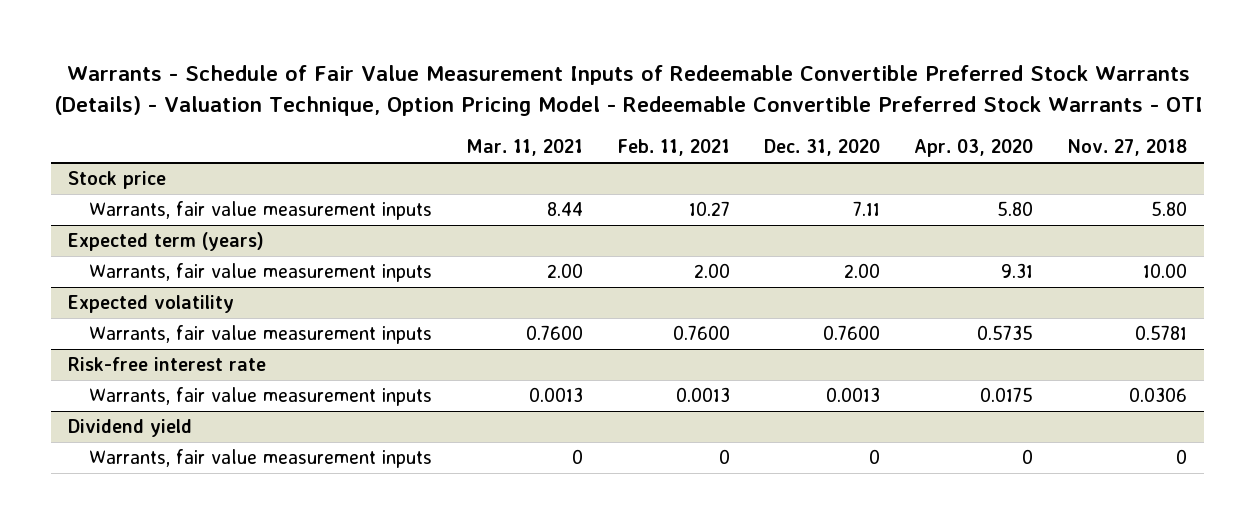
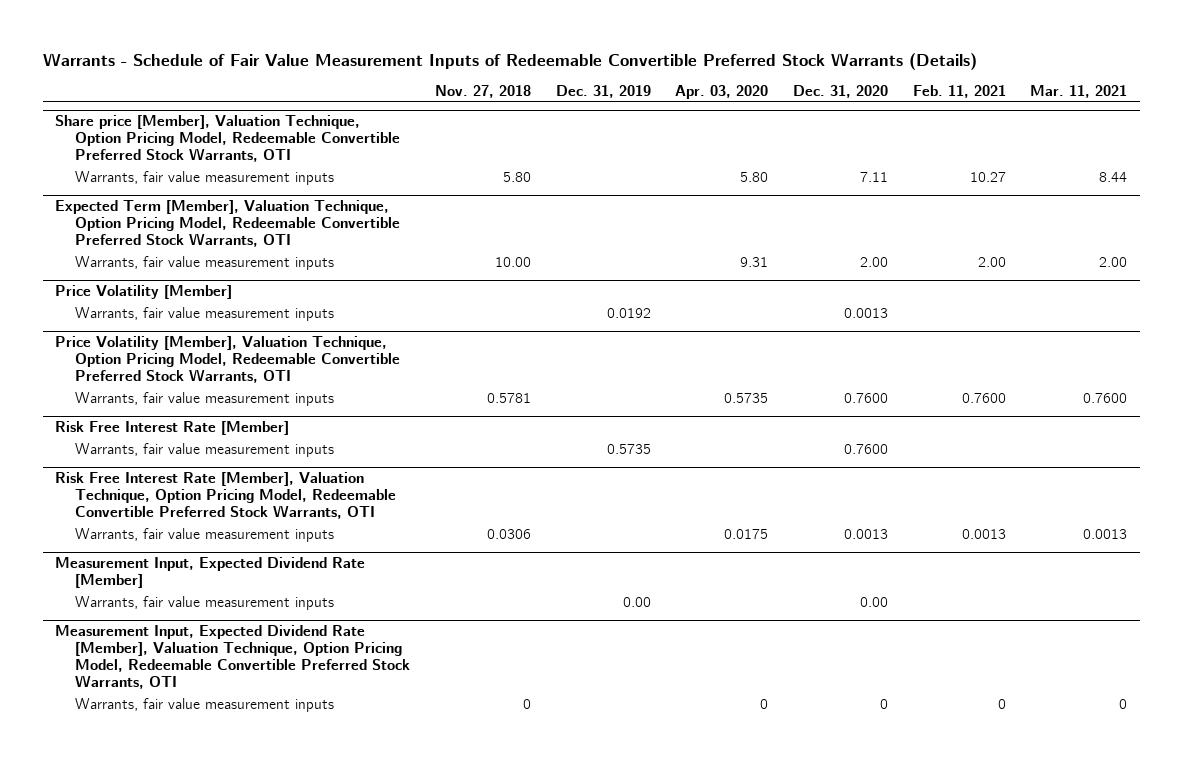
[53,65,1203,116] Warrants - Schedule of Fair Value Measurement Inputs of Redeemable Convertible Preferred Stock Warrants (Details) - Valuation Technique, Option Pricing Model - Redeemable Convertible Preferred Stock Warrants - OTI -> [43,52,978,70] Warrants - Schedule of Fair Value Measurement Inputs of Redeemable Convertible Preferred Stock Warrants (Details)
none -> [555,84,651,98] Dec. 31, 2019
[68,171,167,190] Stock price -> none
none -> [55,115,401,162] Share price [Member], Valuation Technique, Option Pricing Model, Redeemable Convertible Preferred Stock Warrants, OTI
[68,232,265,252] Expected term (years) -> none
none -> [55,200,401,247] Expected Term [Member], Valuation Technique, Option Pricing Model, Redeemable Convertible Preferred Stock Warrants, OTI
[68,295,235,314] Expected volatility -> [55,285,233,300] Price Volatility [Member]
none -> [75,306,335,321] Warrants, fair value measurement inputs
none -> [55,336,401,383] Price Volatility [Member], Valuation Technique, Option Pricing Model, Redeemable Convertible Preferred Stock Warrants, OTI
[68,357,267,372] Risk-free interest rate -> [55,421,290,436] Risk Free Interest Rate [Member]
none -> [75,442,335,457] Warrants, fair value measurement inputs
none -> [55,472,397,519] Risk Free Interest Rate [Member], Valuation Technique, Option Pricing Model, Redeemable Convertible Preferred Stock Warrants, OTI
[68,419,193,438] Dividend yield -> [55,557,366,589] Measurement Input, Expected Dividend Rate [Member]
none -> [75,595,335,610] Warrants, fair value measurement inputs
none -> [55,625,411,689] Measurement Input, Expected Dividend Rate [Member], Valuation Technique, Option Pricing Model, Redeemable Convertible Preferred Stock Warrants, OTI

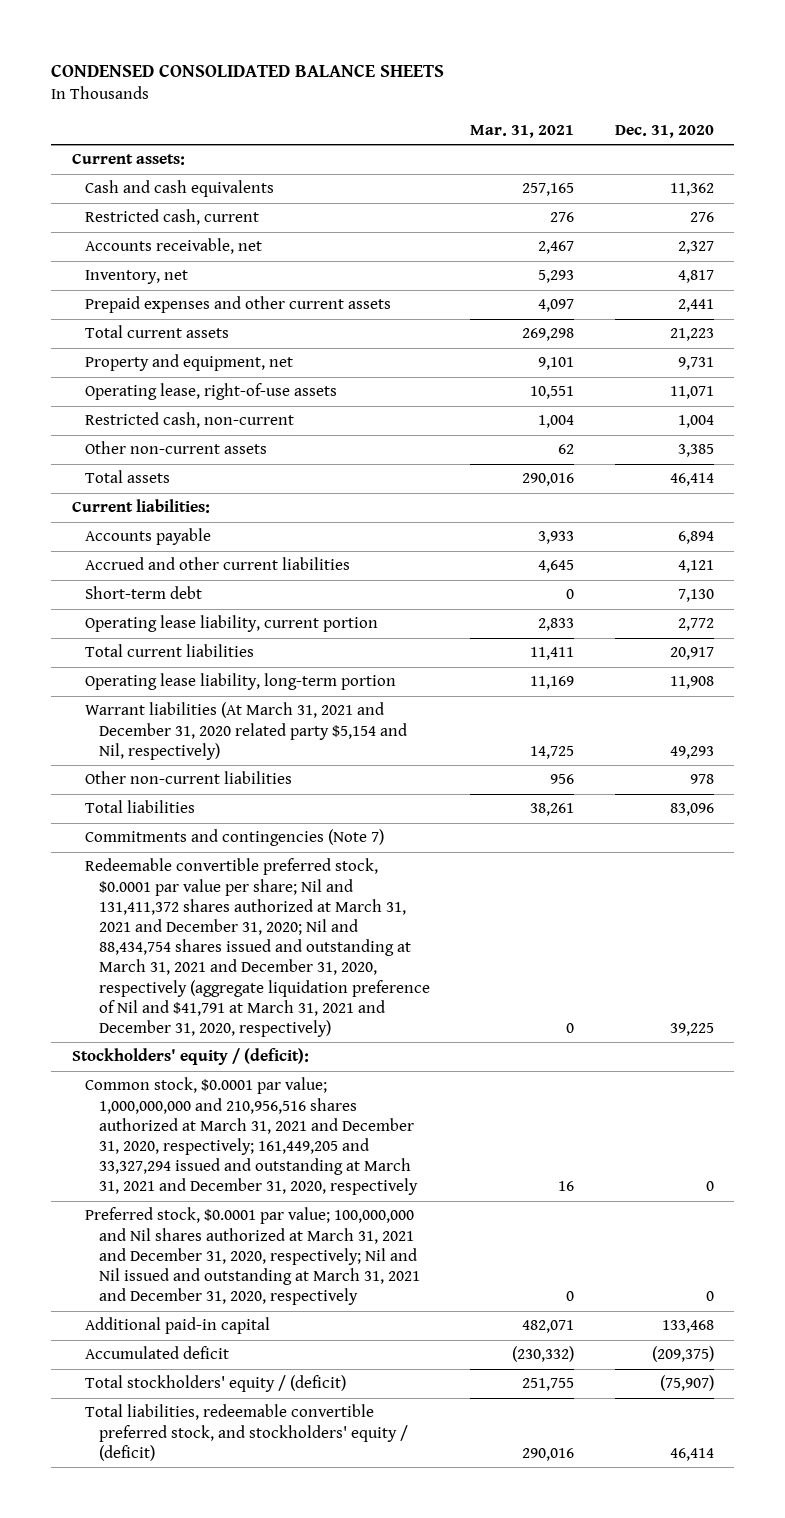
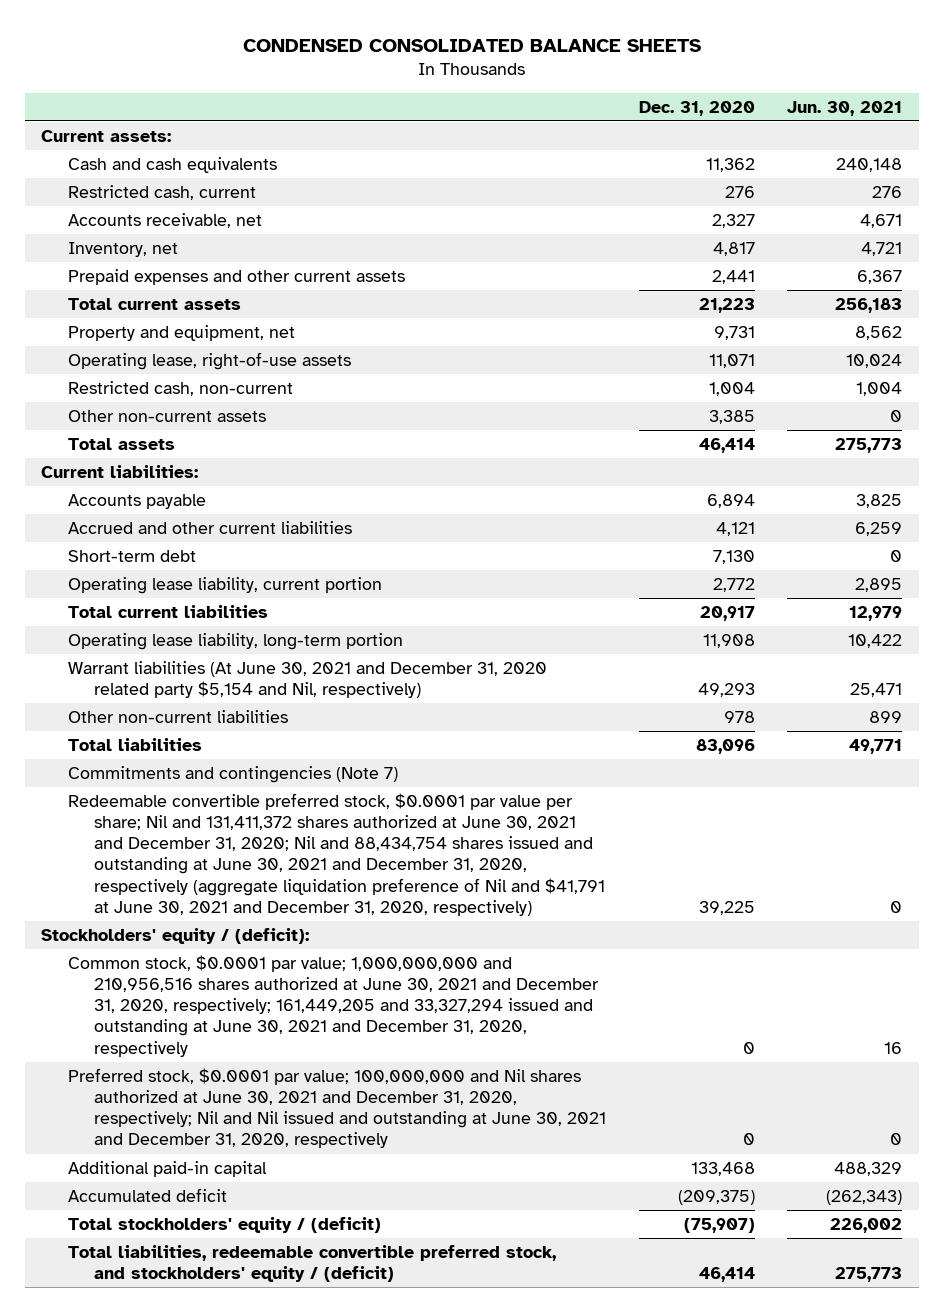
[470,124,575,138] Mar. 31, 2021 -> none
none -> [787,100,903,116] Jun. 30, 2021
[85,702,407,760] Warrant liabilities (At March 31, 2021 and December 31, 2020 related party $5,154 and Nil, respectively) -> [67,660,547,699] Warrant liabilities (At June 30, 2021 and December 31, 2020 related party $5,154 and Nil, respectively)
[85,858,430,1038] Redeemable convertible preferred stock, $0.0001 par value per share; Nil and 131,411,372 shares authorized at March 31, 2021 and December 31, 2020; Nil and 88,434,754 shares issued and outstanding at March 31, 2021 and December 31, 2020, respectively (aggregate liquidation preference of Nil and $41,791 at March 31, 2021 and December 31, 2020, respectively) -> [67,792,605,916] Redeemable convertible preferred stock, $0.0001 par value per share; Nil and 131,411,372 shares authorized at June 30, 2021 and December 31, 2020; Nil and 88,434,754 shares issued and outstanding at June 30, 2021 and December 31, 2020, respectively (aggregate liquidation preference of Nil and $41,791 at June 30, 2021 and December 31, 2020, respectively)
[85,1077,418,1196] Common stock, $0.0001 par value; 1,000,000,000 and 210,956,516 shares authorized at March 31, 2021 and December 31, 2020, respectively; 161,449,205 and 33,327,294 issued and outstanding at March 31, 2021 and December 31, 2020, respectively -> [67,954,599,1057] Common stock, $0.0001 par value; 1,000,000,000 and 210,956,516 shares authorized at June 30, 2021 and December 31, 2020, respectively; 161,449,205 and 33,327,294 issued and outstanding at June 30, 2021 and December 31, 2020, respectively
[85,1207,420,1306] Preferred stock, $0.0001 par value; 100,000,000 and Nil shares authorized at March 31, 2021 and December 31, 2020, respectively; Nil and Nil issued and outstanding at March 31, 2021 and December 31, 2020, respectively -> [67,1067,606,1149] Preferred stock, $0.0001 par value; 100,000,000 and Nil shares authorized at June 30, 2021 and December 31, 2020, respectively; Nil and Nil issued and outstanding at June 30, 2021 and December 31, 2020, respectively

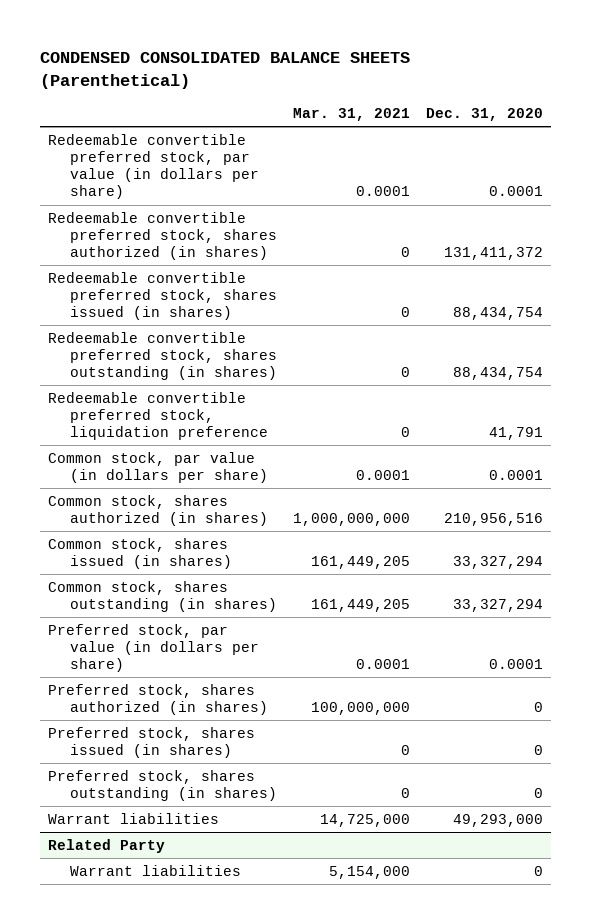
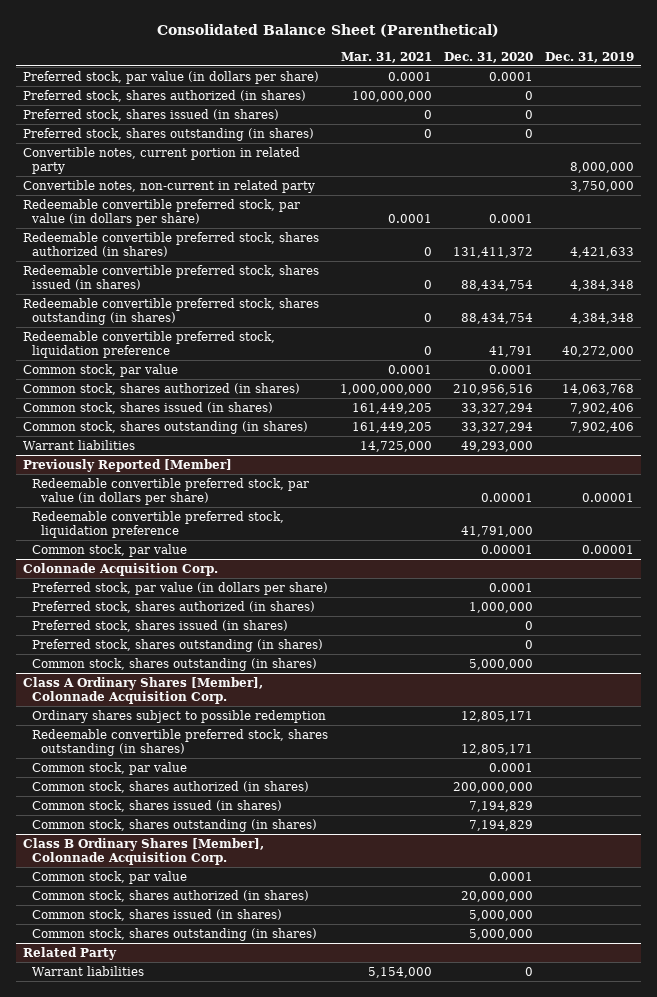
[39,51,410,89] CONDENSED CONSOLIDATED BALANCE SHEETS (Parenthetical) -> [157,24,500,38] Consolidated Balance Sheet (Parenthetical)
none -> [545,51,635,63] Dec. 31, 2019
[47,623,260,673] Preferred stock, par value (in dollars per share) -> [22,70,319,84] Preferred stock, par value (in dollars per share)
[47,683,269,716] Preferred stock, shares authorized (in shares) -> [22,89,306,102] Preferred stock, shares authorized (in shares)
[47,726,255,759] Preferred stock, shares issued (in shares) -> [22,108,279,121] Preferred stock, shares issued (in shares)
[47,769,278,802] Preferred stock, shares outstanding (in shares) -> [22,127,314,141] Preferred stock, shares outstanding (in shares)
none -> [22,146,300,174] Convertible notes, current portion in related party
none -> [22,179,315,193] Convertible notes, non-current in related party
[47,451,269,484] Common stock, par value (in dollars per share) -> [22,363,178,377] Common stock, par value
none -> [22,458,232,472] Previously Reported [Member]
none -> [31,477,309,505] Redeemable convertible preferred stock, par value (in dollars per share)
none -> [31,510,284,538] Redeemable convertible preferred stock, liquidation preference
none -> [31,543,187,557] Common stock, par value
none -> [22,562,218,576] Colonnade Acquisition Corp.
none -> [31,581,328,595] Preferred stock, par value (in dollars per share)
none -> [31,600,315,613] Preferred stock, shares authorized (in shares)
none -> [31,619,288,632] Preferred stock, shares issued (in shares)
none -> [31,638,323,652] Preferred stock, shares outstanding (in shares)
none -> [31,657,317,671] Common stock, shares outstanding (in shares)
none -> [22,676,263,704] Class A Ordinary Shares [Member], Colonnade Acquisition Corp.
none -> [31,709,326,723] Ordinary shares subject to possible redemption
none -> [31,728,328,756] Redeemable convertible preferred stock, shares outstanding (in shares)
none -> [31,761,187,775] Common stock, par value
none -> [31,780,309,793] Common stock, shares authorized (in shares)
none -> [31,799,282,812] Common stock, shares issued (in shares)
none -> [31,818,317,832] Common stock, shares outstanding (in shares)
none -> [22,837,264,865] Class B Ordinary Shares [Member], Colonnade Acquisition Corp.
none -> [31,870,187,884] Common stock, par value
none -> [31,889,309,902] Common stock, shares authorized (in shares)
none -> [31,908,282,921] Common stock, shares issued (in shares)
none -> [31,927,317,941] Common stock, shares outstanding (in shares)

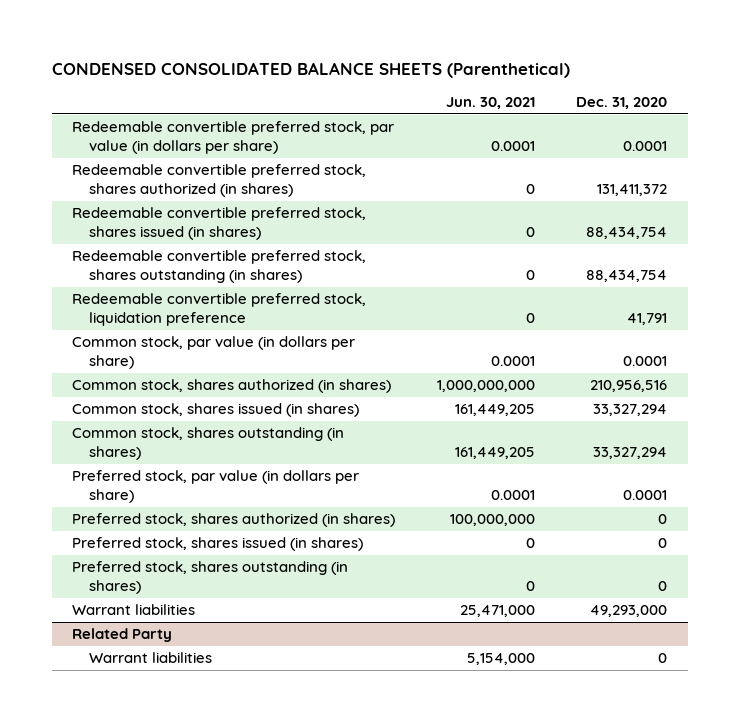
[157,24,500,38] Consolidated Balance Sheet (Parenthetical) -> [51,61,570,78] CONDENSED CONSOLIDATED BALANCE SHEETS (Parenthetical)
[340,51,432,63] Mar. 31, 2021 -> none
[545,51,635,63] Dec. 31, 2019 -> none
none -> [445,97,535,110] Jun. 30, 2021
[22,70,319,84] Preferred stock, par value (in dollars per share) -> none
[22,108,279,121] Preferred stock, shares issued (in shares) -> none
[22,127,314,141] Preferred stock, shares outstanding (in shares) -> none
[22,146,300,174] Convertible notes, current portion in related party -> none
[22,179,315,193] Convertible notes, non-current in related party -> none
[22,363,178,377] Common stock, par value -> [72,336,356,370] Common stock, par value (in dollars per share)
[22,458,232,472] Previously Reported [Member] -> none
[31,477,309,505] Redeemable convertible preferred stock, par value (in dollars per share) -> none
[31,510,284,538] Redeemable convertible preferred stock, liquidation preference -> none
[31,543,187,557] Common stock, par value -> none
[22,562,218,576] Colonnade Acquisition Corp. -> none
[31,600,315,613] Preferred stock, shares authorized (in shares) -> none
[22,89,306,102] Preferred stock, shares authorized (in shares) -> [72,513,396,528] Preferred stock, shares authorized (in shares)
[31,657,317,671] Common stock, shares outstanding (in shares) -> none
[22,676,263,704] Class A Ordinary Shares [Member], Colonnade Acquisition Corp. -> none
[31,709,326,723] Ordinary shares subject to possible redemption -> none
[31,728,328,756] Redeemable convertible preferred stock, shares outstanding (in shares) -> none
[31,761,187,775] Common stock, par value -> none
[31,780,309,793] Common stock, shares authorized (in shares) -> none
[31,799,282,812] Common stock, shares issued (in shares) -> none
[31,818,317,832] Common stock, shares outstanding (in shares) -> none
[22,837,264,865] Class B Ordinary Shares [Member], Colonnade Acquisition Corp. -> none
[31,870,187,884] Common stock, par value -> none
[31,889,309,902] Common stock, shares authorized (in shares) -> none
[31,908,282,921] Common stock, shares issued (in shares) -> none
[31,927,317,941] Common stock, shares outstanding (in shares) -> none
[22,439,135,450] Warrant liabilities -> [72,604,196,616] Warrant liabilities

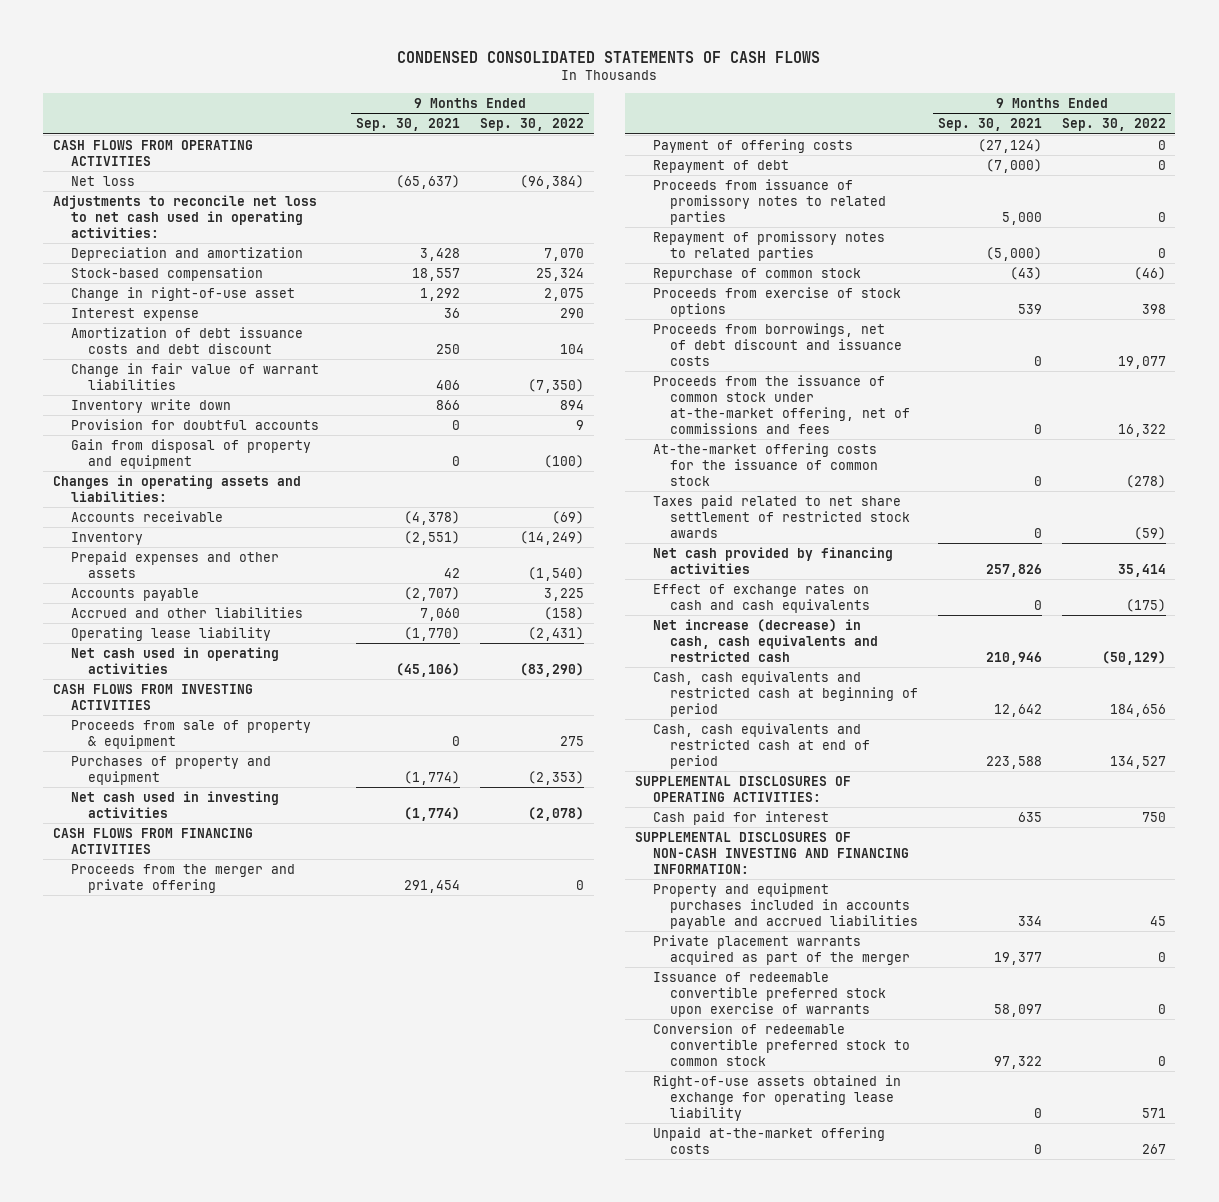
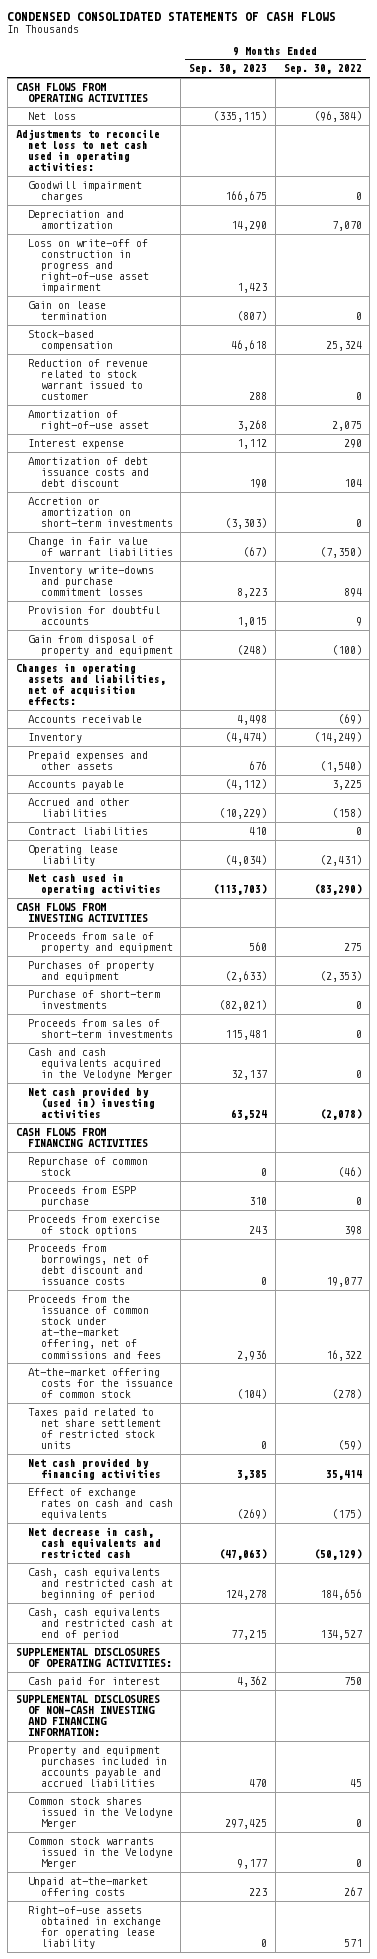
[356,118,461,132] Sep. 30, 2021 -> none
none -> [189,64,268,75] Sep. 30, 2023
none -> [28,180,143,203] Goodwill impairment charges
none -> [28,238,149,294] Loss on write-off of construction in progress and right-of-use asset impairment
none -> [28,300,107,321] Gain on lease termination
none -> [28,358,149,401] Reduction of revenue related to stock warrant issued to customer
[70,286,295,301] Change in right-of-use asset -> [28,409,149,432] Amortization of right-of-use asset
none -> [28,496,173,528] Accretion or amortization on short-term investments
[70,398,231,413] Inventory write down -> [28,565,155,597] Inventory write-downs and purchase commitment losses
[53,474,302,502] Changes in operating assets and liabilities: -> [15,662,167,706] Changes in operating assets and liabilities, net of acquisition effects:
none -> [28,826,149,835] Contract liabilities
[70,719,311,749] Proceeds from sale of property & equipment -> [28,931,173,954] Proceeds from sale of property and equipment
none -> [28,989,161,1010] Purchase of short-term investments
none -> [28,1018,173,1039] Proceeds from sales of short-term investments
none -> [28,1047,173,1081] Cash and cash equivalents acquired in the Velodyne Merger
[70,790,279,818] Net cash used in investing activities -> [28,1086,155,1119] Net cash provided by (used in) investing activities
[70,863,295,893] Proceeds from the merger and private offering -> none
[652,138,853,153] Payment of offering costs -> none
[652,159,789,173] Repayment of debt -> none
[652,178,887,225] Proceeds from issuance of promissory notes to related parties -> none
[652,230,885,261] Repayment of promissory notes to related parties -> none
none -> [28,1185,137,1208] Proceeds from ESPP purchase
[652,494,911,538] Taxes paid related to net share settlement of restricted stock awards -> [28,1407,161,1450] Taxes paid related to net share settlement of restricted stock units
[652,618,879,662] Net increase (decrease) in cash, cash equivalents and restricted cash -> [28,1526,161,1559] Net decrease in cash, cash equivalents and restricted cash
[652,934,911,965] Private placement warrants acquired as part of the merger -> none
[652,971,887,1017] Issuance of redeemable convertible preferred stock upon exercise of warrants -> none
[652,1022,911,1066] Conversion of redeemable convertible preferred stock to common stock -> none
none -> [28,1796,173,1830] Common stock shares issued in the Velodyne Merger
none -> [28,1836,173,1870] Common stock warrants issued in the Velodyne Merger
[652,1074,901,1121] Right-of-use assets obtained in exchange for operating lease liability -> [28,1905,161,1950] Right-of-use assets obtained in exchange for operating lease liability

